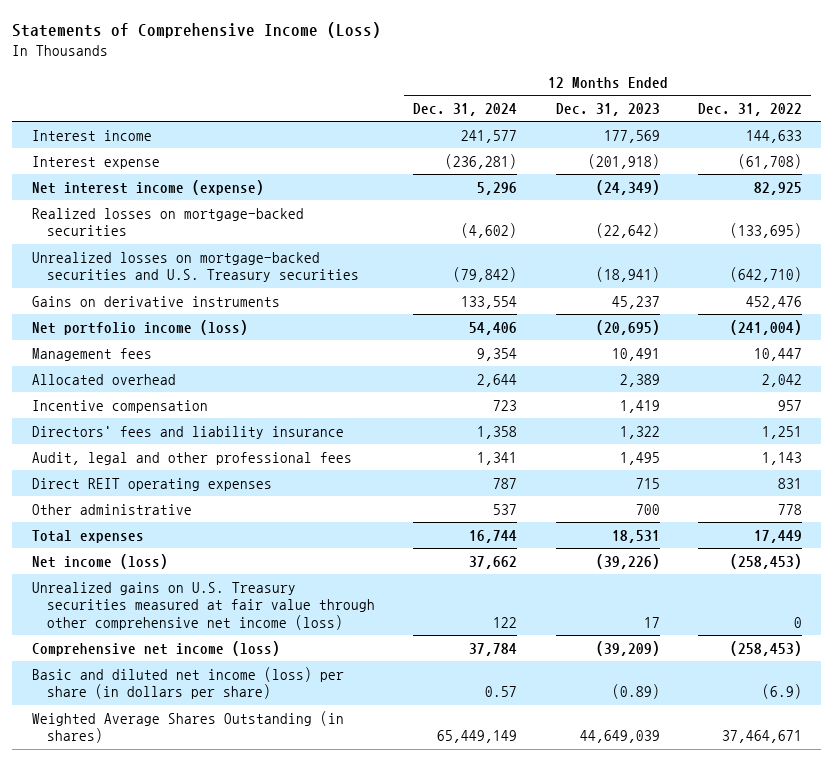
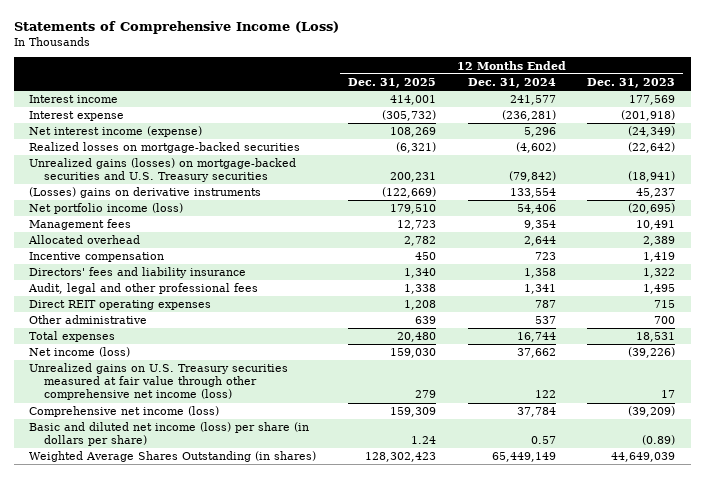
[697,102,802,116] Dec. 31, 2022 -> none
none -> [348,78,437,89] Dec. 31, 2025
[31,251,360,283] Unrealized losses on mortgage-backed securities and U.S. Treasury securities -> [29,158,297,183] Unrealized gains (losses) on mortgage-backed securities and U.S. Treasury securities
[31,295,280,307] Gains on derivative instruments -> [29,187,262,199] (Losses) gains on derivative instruments

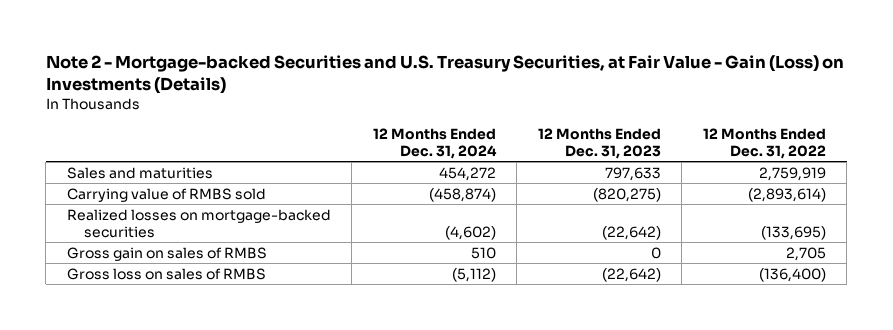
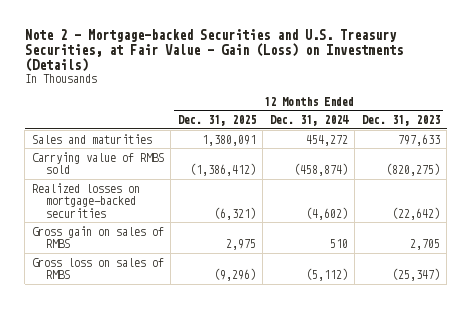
[702,127,826,159] 12 Months Ended Dec. 31, 2022 -> none
none -> [177,115,256,127] Dec. 31, 2025
[650,246,661,259] 0 -> [409,239,440,251] 2,705
[601,267,661,282] (22,642) -> [391,268,440,282] (25,347)

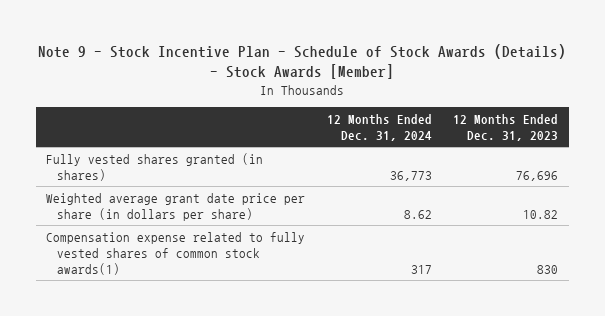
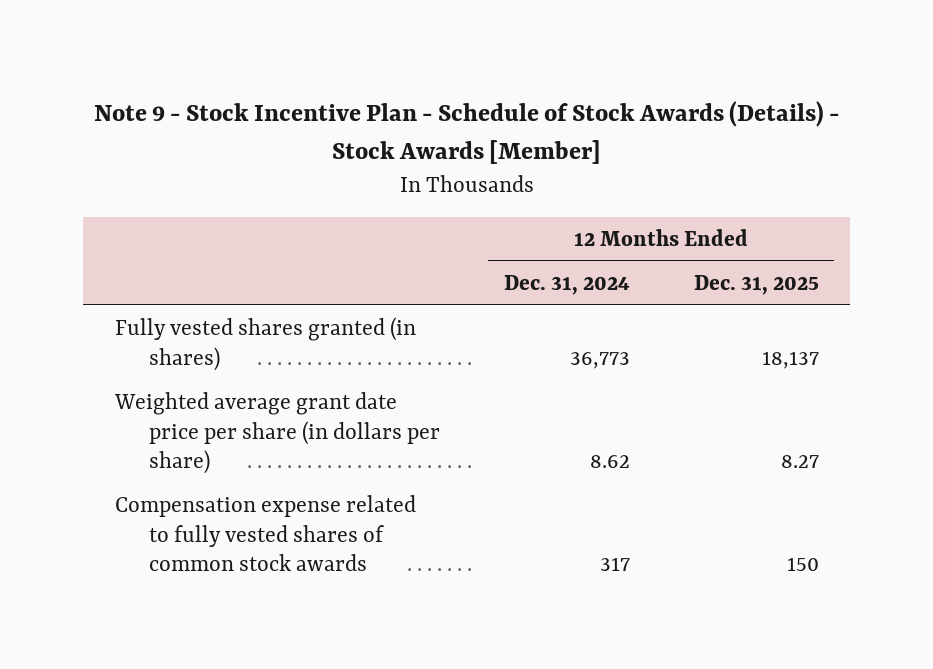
[453,113,559,142] 12 Months Ended Dec. 31, 2023 -> none
none -> [693,274,819,295] Dec. 31, 2025
[46,231,306,275] Compensation expense related to fully vested shares of common stock awards(1) -> [114,494,416,572] Compensation expense related to fully vested shares of common stock awards

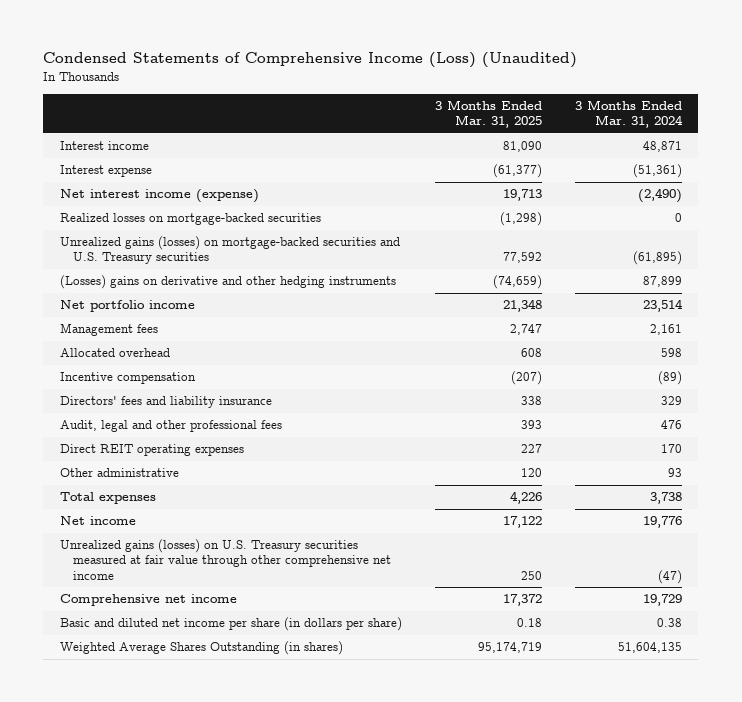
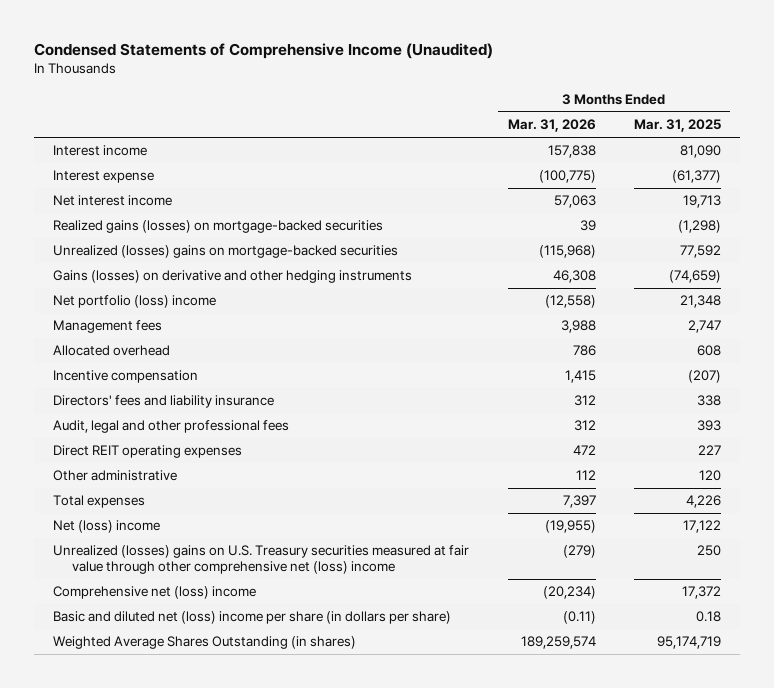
[43,52,578,69] Condensed Statements of Comprehensive Income (Loss) (Unaudited) -> [34,43,494,60] Condensed Statements of Comprehensive Income (Unaudited)
[574,100,683,129] 3 Months Ended Mar. 31, 2024 -> none
none -> [507,119,596,133] Mar. 31, 2026
[59,189,259,204] Net interest income (expense) -> [53,195,173,207] Net interest income
[59,213,321,226] Realized losses on mortgage-backed securities -> [53,220,384,234] Realized gains (losses) on mortgage-backed securities
[59,236,400,265] Unrealized gains (losses) on mortgage-backed securities and U.S. Treasury securities -> [53,245,399,259] Unrealized (losses) gains on mortgage-backed securities
[59,275,396,290] (Losses) gains on derivative and other hedging instruments -> [53,270,413,284] Gains (losses) on derivative and other hedging instruments
[59,300,195,313] Net portfolio income -> [53,295,217,309] Net portfolio (loss) income
[59,516,136,526] Net income -> [53,520,161,534] Net (loss) income
[59,539,391,580] Unrealized gains (losses) on U.S. Treasury securities measured at fair value through other comprehensive net income -> [53,545,470,575] Unrealized (losses) gains on U.S. Treasury securities measured at fair value through other comprehensive net (loss) income
[59,594,237,607] Comprehensive net income -> [53,586,257,600] Comprehensive net (loss) income
[59,617,402,632] Basic and diluted net income per share (in dollars per share) -> [53,611,452,625] Basic and diluted net (loss) income per share (in dollars per share)

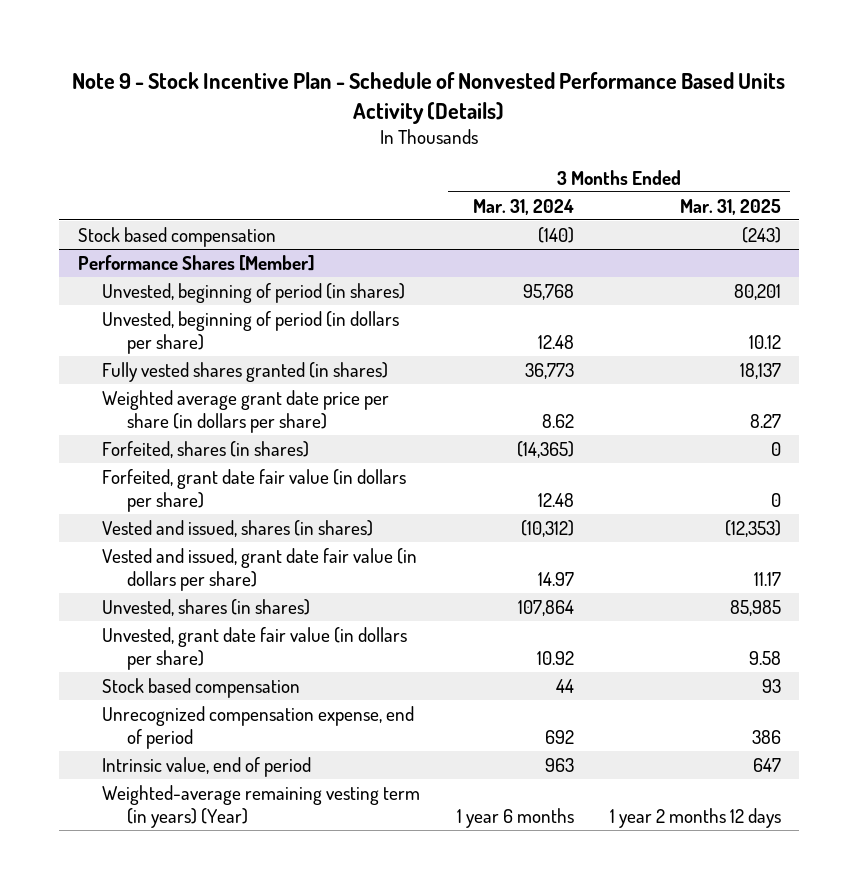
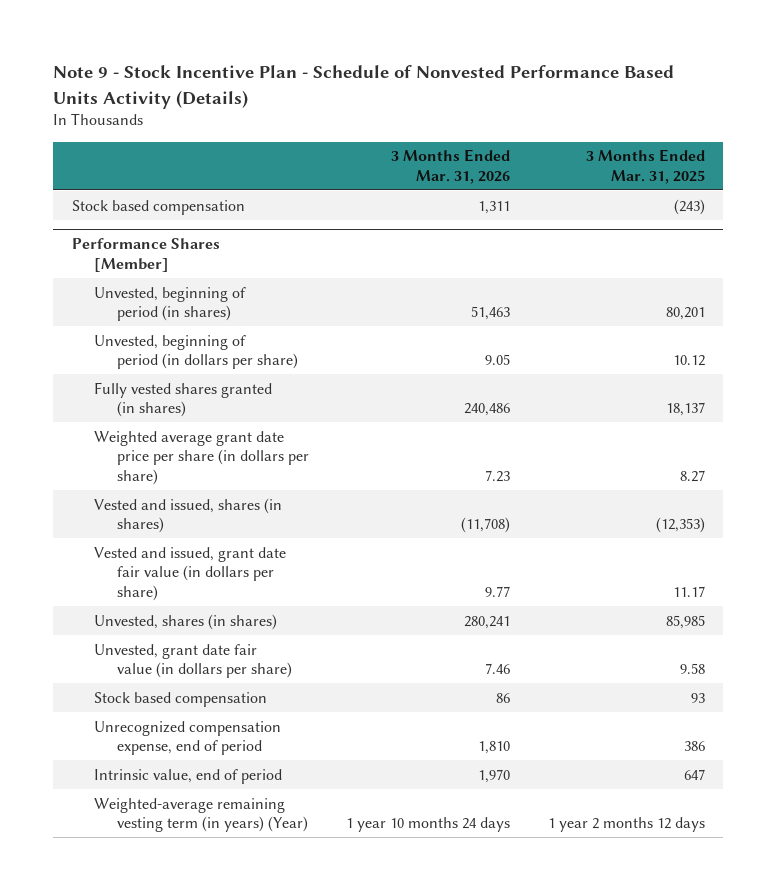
[472,198,574,215] Mar. 31, 2024 -> none
none -> [391,149,511,184] 3 Months Ended Mar. 31, 2026
[102,440,310,458] Forfeited, shares (in shares) -> none
[102,468,407,512] Forfeited, grant date fair value (in dollars per share) -> none

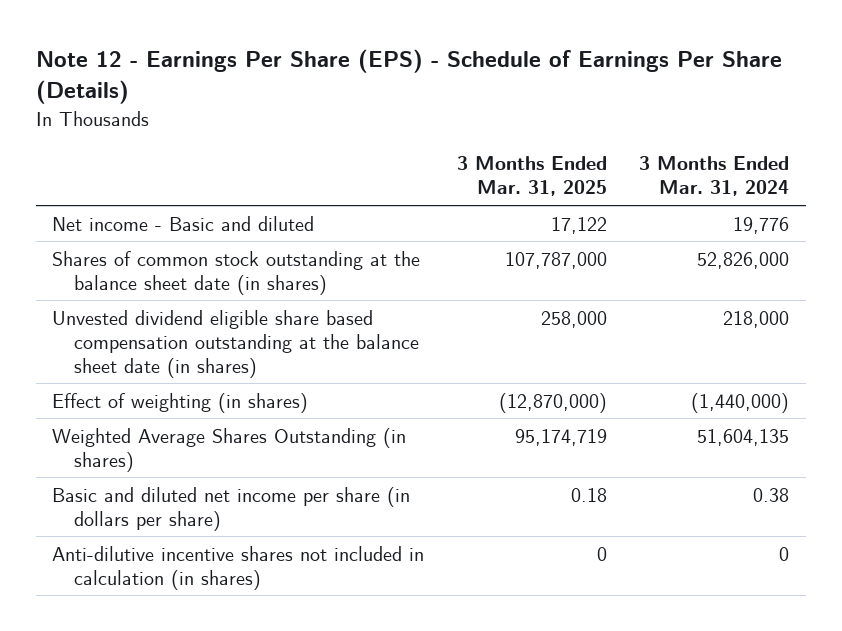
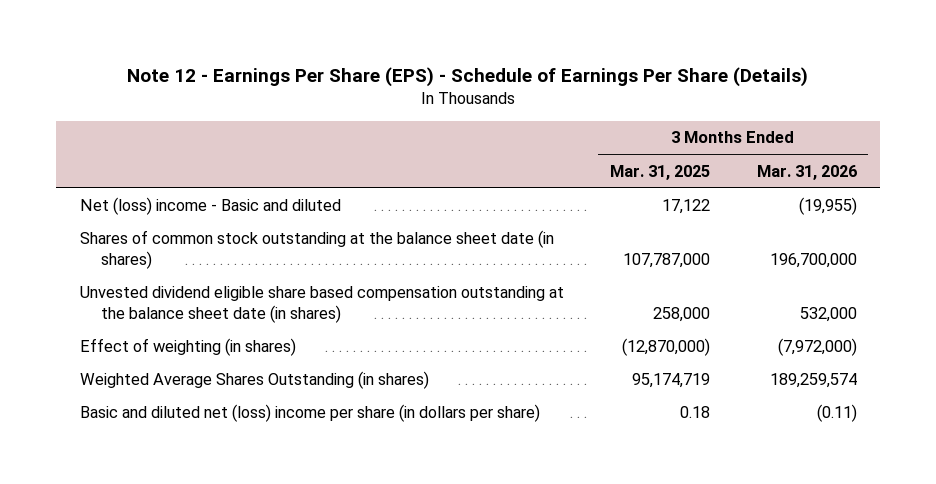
[639,156,790,197] 3 Months Ended Mar. 31, 2024 -> none
none -> [756,164,857,180] Mar. 31, 2026
[52,215,315,231] Net income - Basic and diluted -> [79,196,341,215] Net (loss) income - Basic and diluted
[52,545,425,590] Anti-dilutive incentive shares not included in calculation (in shares) -> none
[52,486,411,531] Basic and diluted net income per share (in dollars per share) -> [79,403,540,422] Basic and diluted net (loss) income per share (in dollars per share)

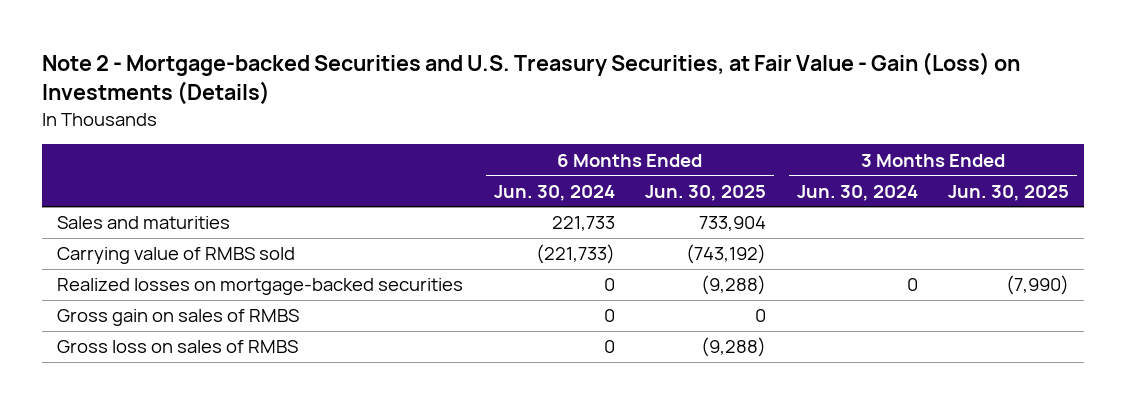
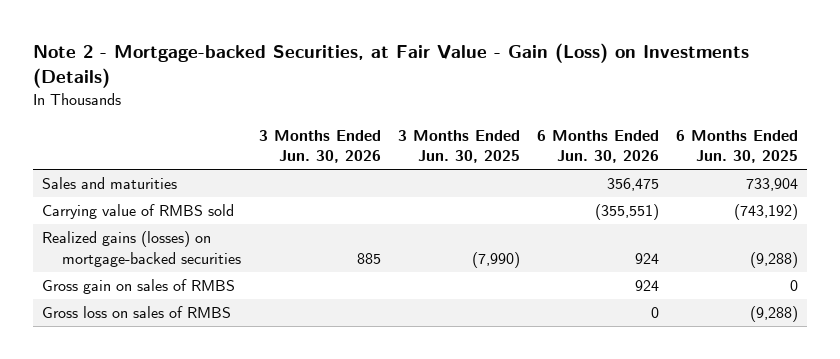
[42,52,1021,106] Note 2 - Mortgage-backed Securities and U.S. Treasury Securities, at Fair Value - Gain (Loss) on Investments (Details) -> [33,43,750,89] Note 2 - Mortgage-backed Securities, at Fair Value - Gain (Loss) on Investments (Details)
[493,184,615,201] Jun. 30, 2024 -> none
[796,184,918,201] Jun. 30, 2024 -> none
none -> [258,129,381,164] 3 Months Ended Jun. 30, 2026
none -> [536,129,659,164] 6 Months Ended Jun. 30, 2026
[57,278,464,296] Realized losses on mortgage-backed securities -> [41,231,242,267] Realized gains (losses) on mortgage-backed securities

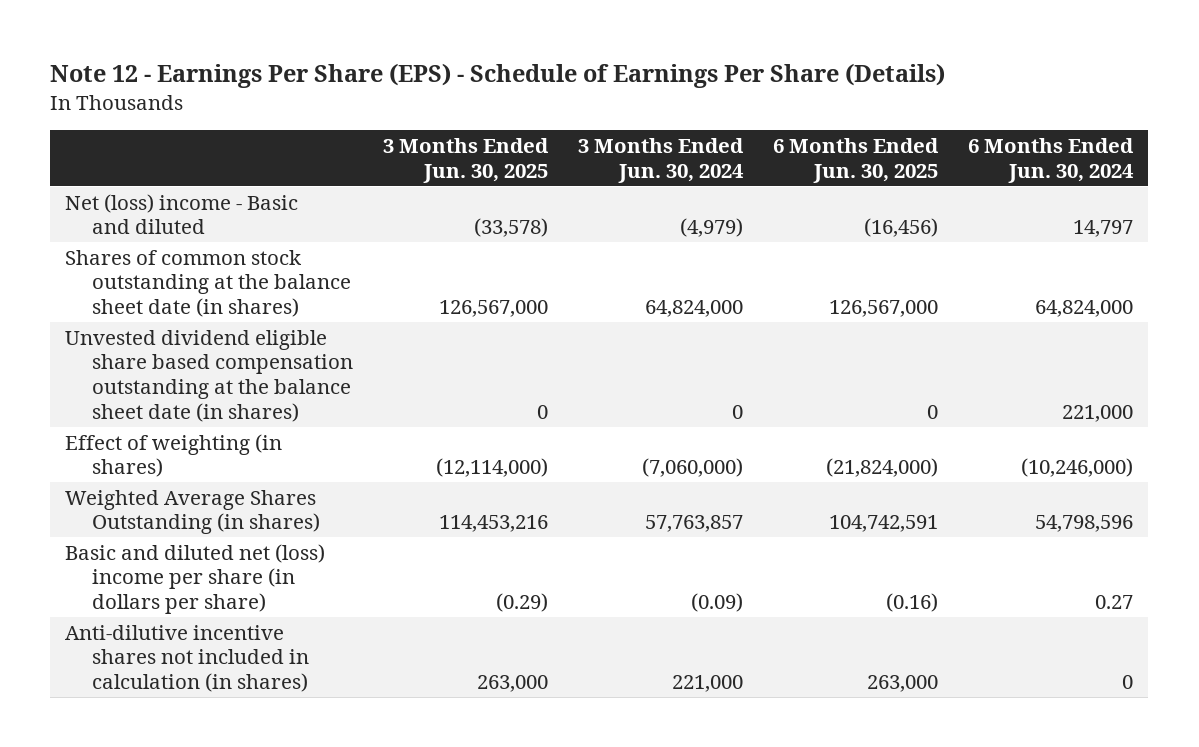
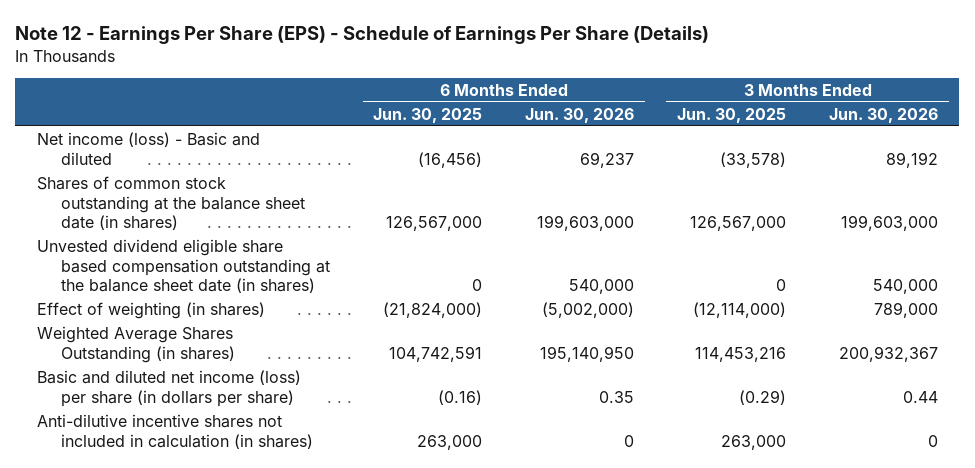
[578,138,745,183] 3 Months Ended Jun. 30, 2024 -> none
[968,138,1135,183] 6 Months Ended Jun. 30, 2024 -> none
none -> [525,107,635,123] Jun. 30, 2026
none -> [828,107,938,123] Jun. 30, 2026
[65,193,299,235] Net (loss) income - Basic and diluted -> [36,131,260,165] Net income (loss) - Basic and diluted
[65,543,326,615] Basic and diluted net (loss) income per share (in dollars per share) -> [36,369,301,407] Basic and diluted net income (loss) per share (in dollars per share)

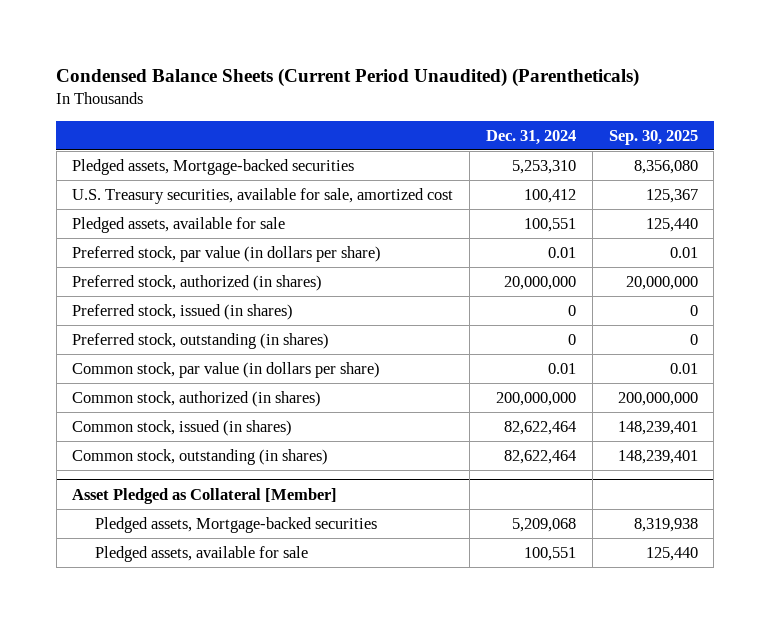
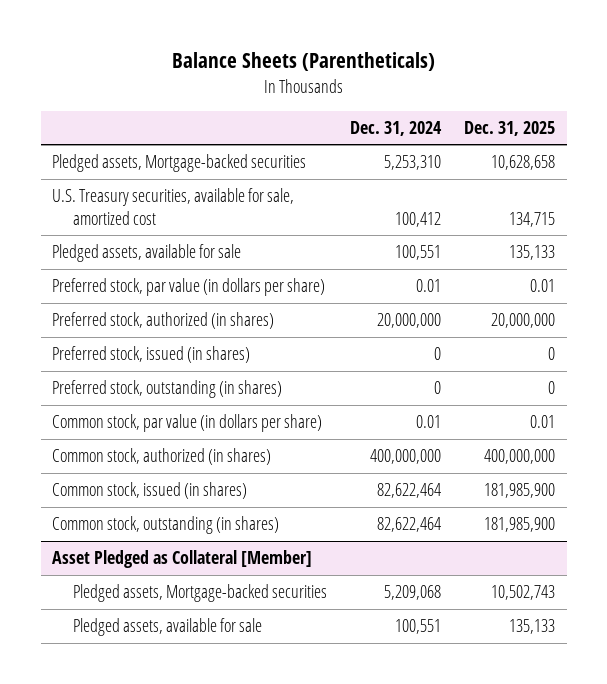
[56,67,640,87] Condensed Balance Sheets (Current Period Unaudited) (Parentheticals) -> [171,52,435,72] Balance Sheets (Parentheticals)
[608,129,698,145] Sep. 30, 2025 -> none
none -> [464,120,556,136] Dec. 31, 2025
[495,391,576,406] 200,000,000 -> [369,449,441,465] 400,000,000

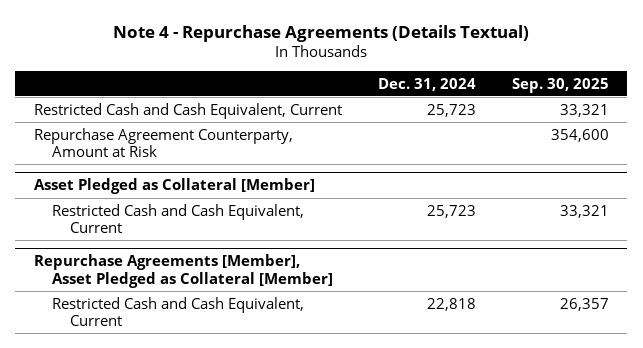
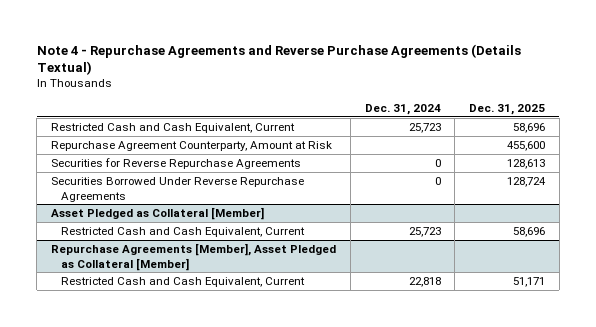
[113,24,530,42] Note 4 - Repurchase Agreements (Details Textual) -> [36,43,521,76] Note 4 - Repurchase Agreements and Reverse Purchase Agreements (Details Textual)
[512,77,610,93] Sep. 30, 2025 -> none
none -> [469,103,546,115] Dec. 31, 2025
none -> [51,157,302,169] Securities for Reverse Repurchase Agreements
none -> [51,176,305,202] Securities Borrowed Under Reverse Repurchase Agreements

